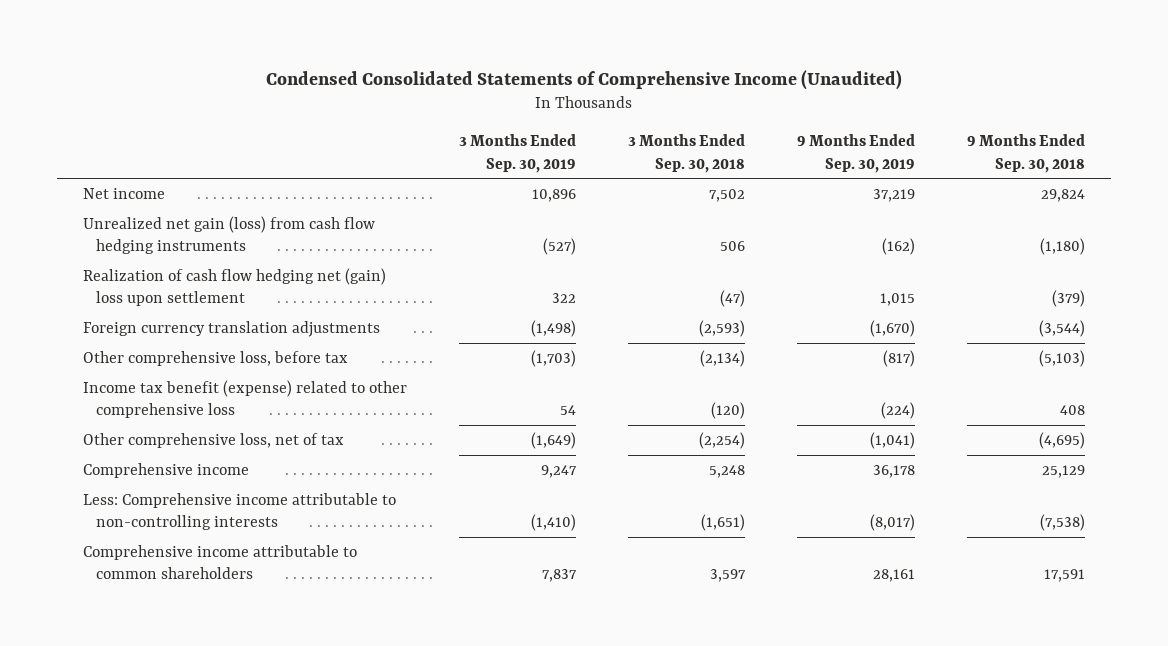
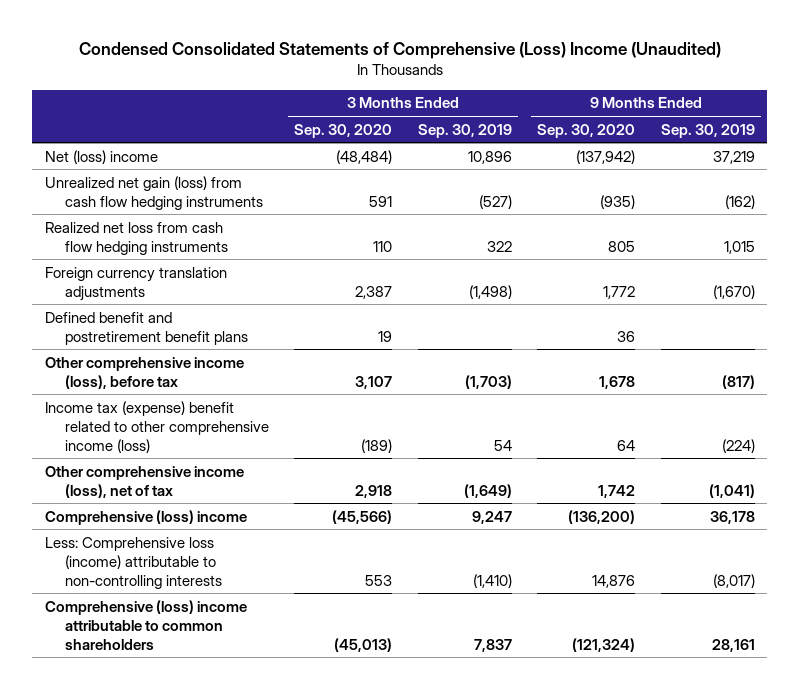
[265,69,902,90] Condensed Consolidated Statements of Comprehensive Income (Unaudited) -> [78,42,721,60] Condensed Consolidated Statements of Comprehensive (Loss) Income (Unaudited)
[627,134,745,173] 3 Months Ended Sep. 30, 2018 -> none
[966,134,1085,173] 9 Months Ended Sep. 30, 2018 -> none
none -> [294,123,393,138] Sep. 30, 2020
none -> [537,123,636,138] Sep. 30, 2020
[82,187,165,199] Net income -> [44,149,158,164] Net (loss) income
[82,267,386,307] Realization of cash flow hedging net (gain) loss upon settlement -> [44,221,228,255] Realized net loss from cash flow hedging instruments
none -> [44,311,248,345] Defined benefit and postretirement benefit plans
[82,350,348,366] Other comprehensive loss, before tax -> [44,356,244,389] Other comprehensive income (loss), before tax
[82,379,407,419] Income tax benefit (expense) related to other comprehensive loss -> [44,400,269,453] Income tax (expense) benefit related to other comprehensive income (loss)
[82,432,344,448] Other comprehensive loss, net of tax -> [44,465,244,498] Other comprehensive income (loss), net of tax
[82,462,249,478] Comprehensive income -> [44,509,247,525] Comprehensive (loss) income
[82,492,396,531] Less: Comprehensive income attributable to non-controlling interests -> [44,536,222,589] Less: Comprehensive loss (income) attributable to non-controlling interests
[82,544,357,580] Comprehensive income attributable to common shareholders -> [44,599,247,650] Comprehensive (loss) income attributable to common shareholders

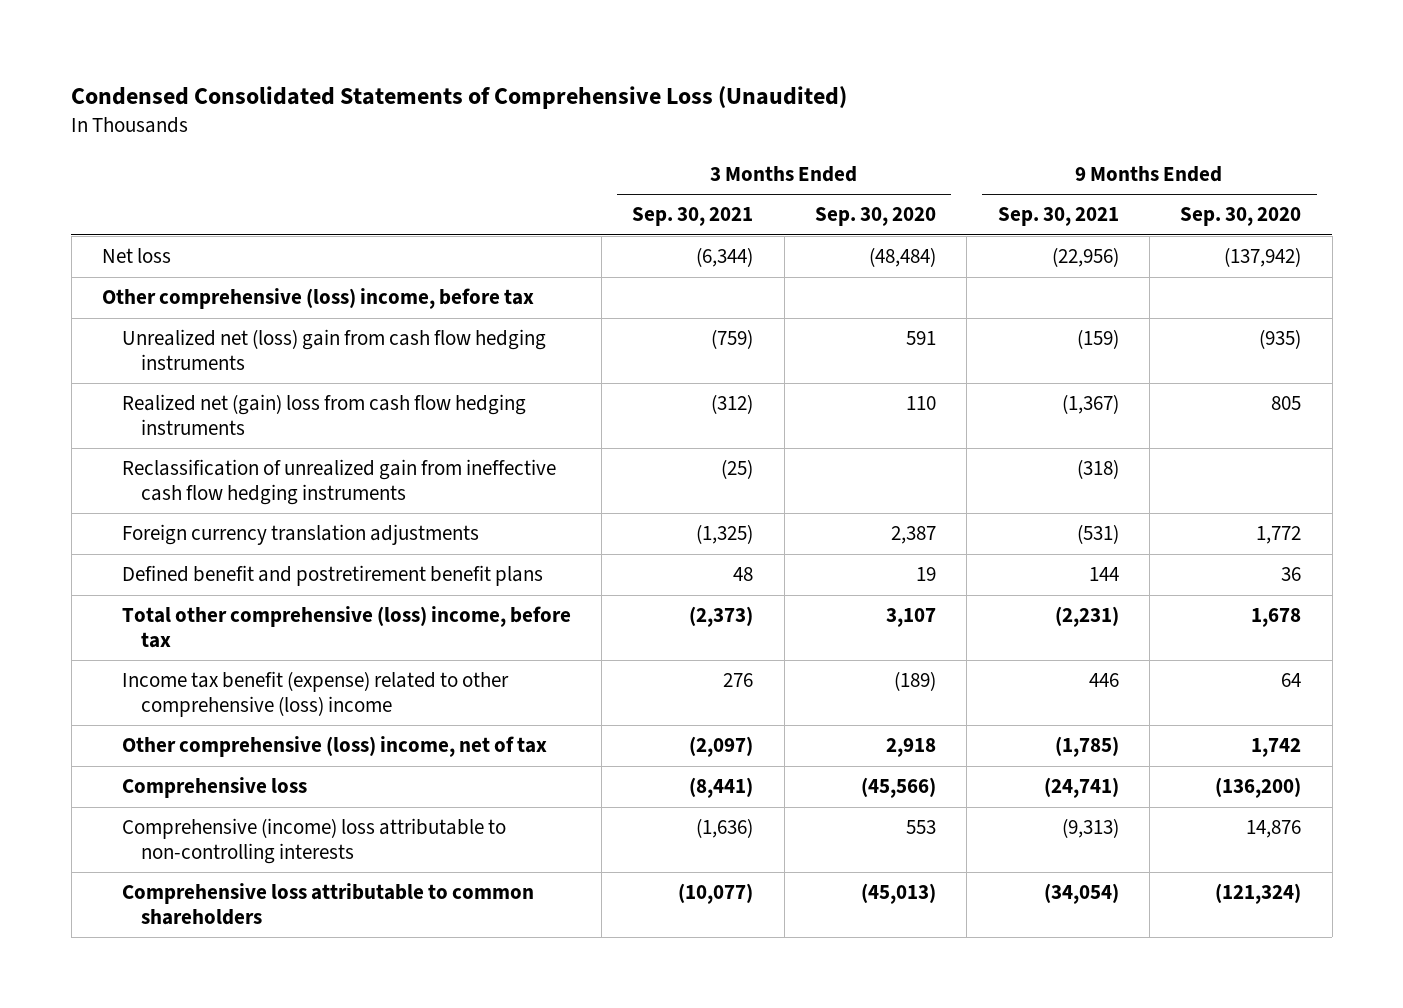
[78,42,721,60] Condensed Consolidated Statements of Comprehensive (Loss) Income (Unaudited) -> [71,85,848,109] Condensed Consolidated Statements of Comprehensive Loss (Unaudited)
[417,123,512,138] Sep. 30, 2019 -> none
[660,123,755,138] Sep. 30, 2019 -> none
none -> [632,207,754,227] Sep. 30, 2021
none -> [997,207,1119,227] Sep. 30, 2021
[44,149,158,164] Net (loss) income -> [102,248,172,264] Net loss
none -> [102,288,535,310] Other comprehensive (loss) income, before tax
[44,175,263,210] Unrealized net gain (loss) from cash flow hedging instruments -> [121,329,546,370] Unrealized net (loss) gain from cash flow hedging instruments
[44,221,228,255] Realized net loss from cash flow hedging instruments -> [121,394,526,435] Realized net (gain) loss from cash flow hedging instruments
none -> [121,459,556,505] Reclassification of unrealized gain from ineffective cash flow hedging instruments
[44,356,244,389] Other comprehensive income (loss), before tax -> [121,606,571,648] Total other comprehensive (loss) income, before tax
[44,400,269,453] Income tax (expense) benefit related to other comprehensive income (loss) -> [121,671,509,717] Income tax benefit (expense) related to other comprehensive (loss) income
[44,465,244,498] Other comprehensive income (loss), net of tax -> [121,736,547,758] Other comprehensive (loss) income, net of tax
[44,509,247,525] Comprehensive (loss) income -> [121,777,307,799] Comprehensive loss
[44,536,222,589] Less: Comprehensive loss (income) attributable to non-controlling interests -> [121,818,506,864] Comprehensive (income) loss attributable to non-controlling interests
[44,599,247,650] Comprehensive (loss) income attributable to common shareholders -> [121,883,534,925] Comprehensive loss attributable to common shareholders

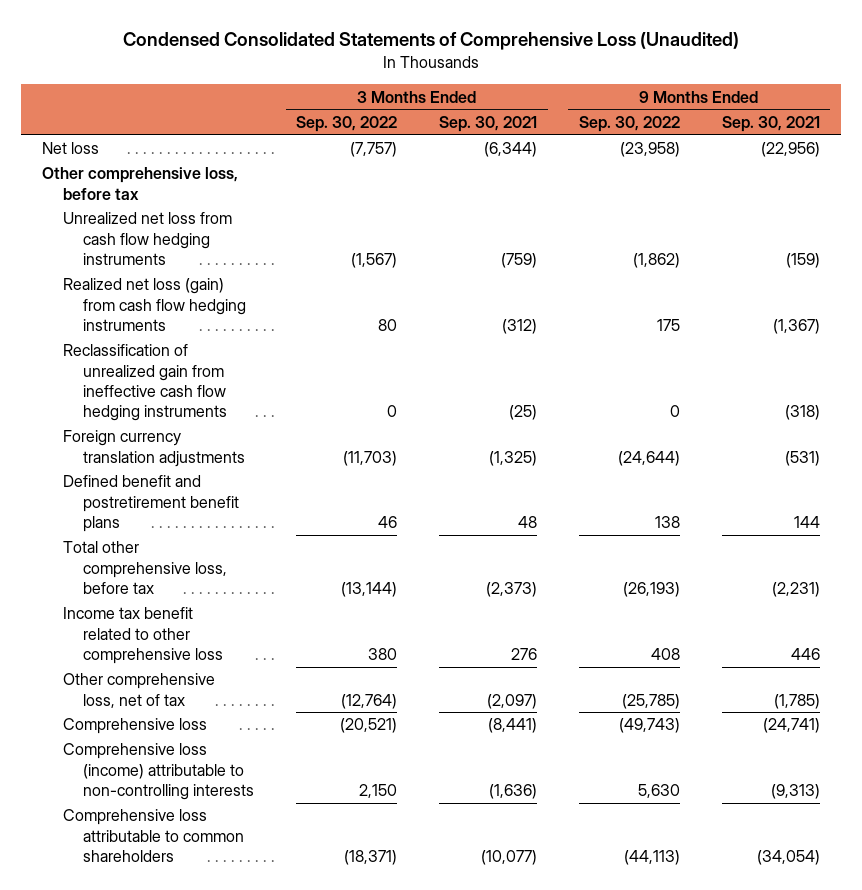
[814,207,936,227] Sep. 30, 2020 -> none
[1180,207,1302,227] Sep. 30, 2020 -> none
none -> [296,115,398,132] Sep. 30, 2022
none -> [578,115,680,132] Sep. 30, 2022
[102,288,535,310] Other comprehensive (loss) income, before tax -> [42,167,239,200] Other comprehensive loss, before tax
[121,329,546,370] Unrealized net (loss) gain from cash flow hedging instruments -> [62,212,232,266] Unrealized net loss from cash flow hedging instruments
[121,394,526,435] Realized net (gain) loss from cash flow hedging instruments -> [62,278,247,332] Realized net loss (gain) from cash flow hedging instruments
[121,606,571,648] Total other comprehensive (loss) income, before tax -> [62,541,228,595] Total other comprehensive loss, before tax
[121,671,509,717] Income tax benefit (expense) related to other comprehensive (loss) income -> [62,607,224,665] Income tax benefit related to other comprehensive loss
[121,736,547,758] Other comprehensive (loss) income, net of tax -> [62,673,215,708] Other comprehensive loss, net of tax
[121,818,506,864] Comprehensive (income) loss attributable to non-controlling interests -> [62,743,255,801] Comprehensive loss (income) attributable to non-controlling interests

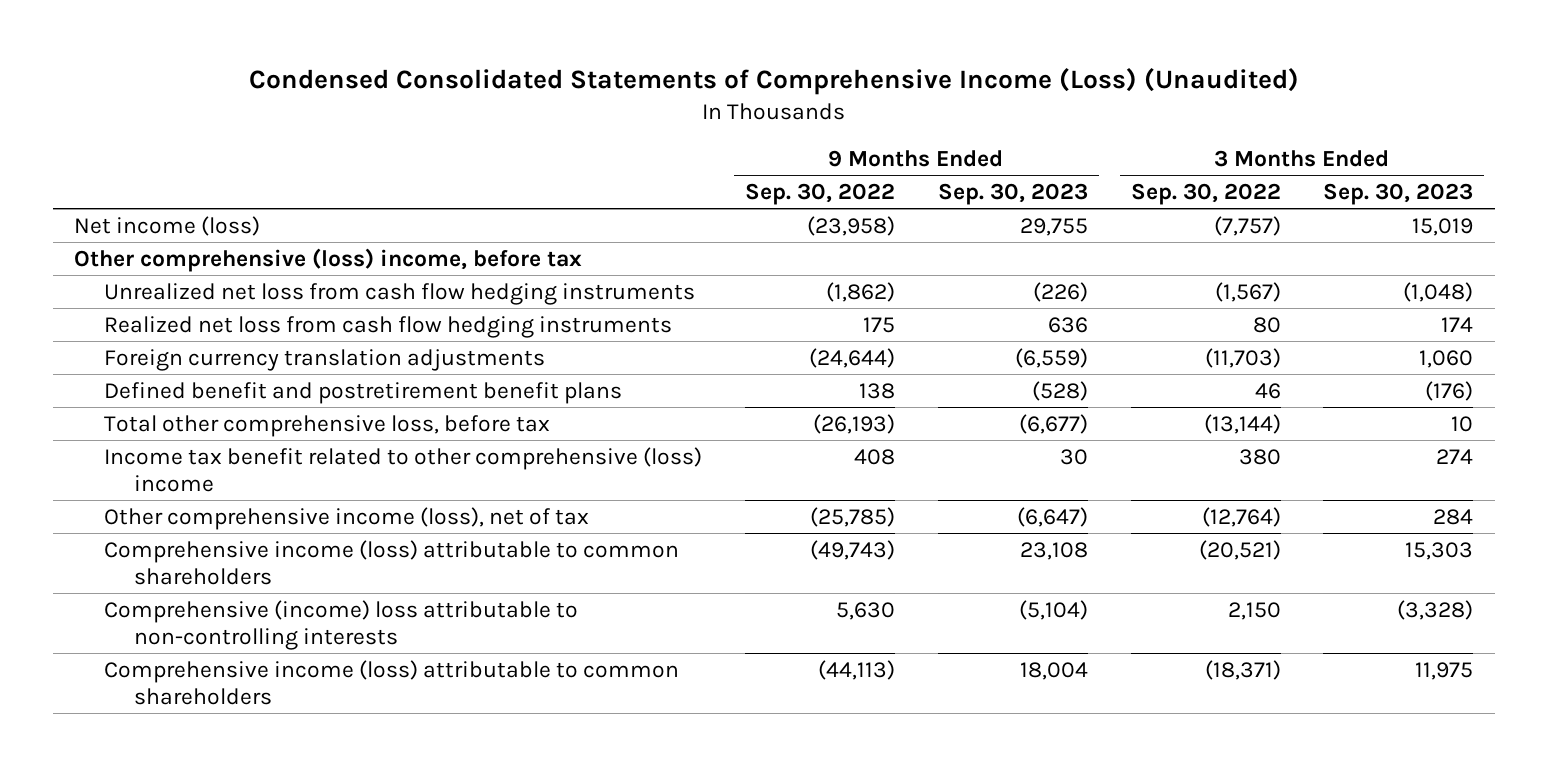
[122,32,739,51] Condensed Consolidated Statements of Comprehensive Loss (Unaudited) -> [248,68,1299,96] Condensed Consolidated Statements of Comprehensive Income (Loss) (Unaudited)
[439,115,538,132] Sep. 30, 2021 -> none
[721,115,820,132] Sep. 30, 2021 -> none
none -> [937,182,1088,205] Sep. 30, 2023
none -> [1323,182,1474,205] Sep. 30, 2023
[42,142,100,155] Net loss -> [74,215,261,236] Net income (loss)
[42,167,239,200] Other comprehensive loss, before tax -> [74,247,583,272] Other comprehensive (loss) income, before tax
[62,344,228,422] Reclassification of unrealized gain from ineffective cash flow hedging instruments -> none
[62,278,247,332] Realized net loss (gain) from cash flow hedging instruments -> [104,315,673,338] Realized net loss from cash flow hedging instruments
[62,607,224,665] Income tax benefit related to other comprehensive loss -> [104,446,703,492] Income tax benefit related to other comprehensive (loss) income
[62,673,215,708] Other comprehensive loss, net of tax -> [104,506,590,530] Other comprehensive income (loss), net of tax
[62,718,207,735] Comprehensive loss -> [104,539,680,585] Comprehensive income (loss) attributable to common shareholders
[62,743,255,801] Comprehensive loss (income) attributable to non-controlling interests -> [104,599,579,650] Comprehensive (income) loss attributable to non-controlling interests
[62,809,245,863] Comprehensive loss attributable to common shareholders -> [104,659,680,705] Comprehensive income (loss) attributable to common shareholders

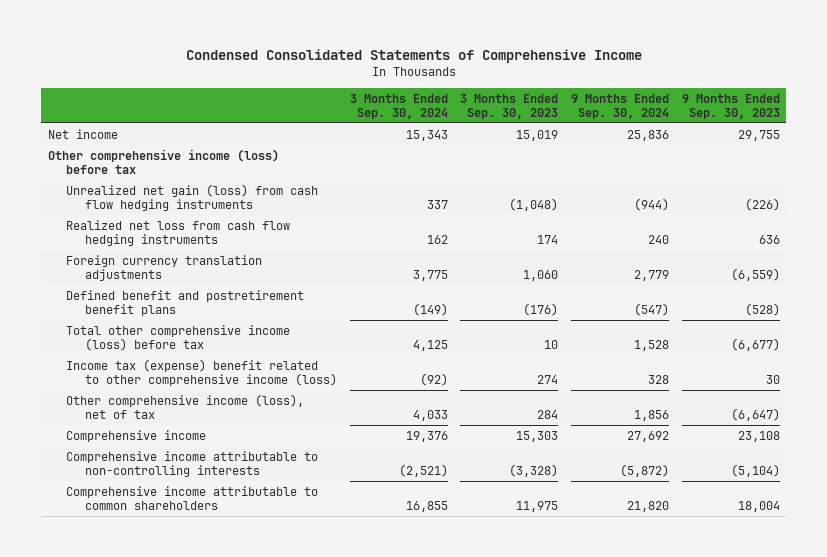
[248,68,1299,96] Condensed Consolidated Statements of Comprehensive Income (Loss) (Unaudited) -> [185,48,642,63] Condensed Consolidated Statements of Comprehensive Income
[745,182,896,205] Sep. 30, 2022 -> none
[1130,182,1281,205] Sep. 30, 2022 -> none
none -> [349,93,448,119] 3 Months Ended Sep. 30, 2024
none -> [571,93,670,119] 9 Months Ended Sep. 30, 2024
[74,215,261,236] Net income (loss) -> [47,128,118,139] Net income
[74,247,583,272] Other comprehensive (loss) income, before tax -> [47,148,279,174] Other comprehensive income (loss) before tax
[104,282,696,305] Unrealized net loss from cash flow hedging instruments -> [66,183,319,211] Unrealized net gain (loss) from cash flow hedging instruments
[104,414,551,437] Total other comprehensive loss, before tax -> [66,324,291,351] Total other comprehensive income (loss) before tax
[104,446,703,492] Income tax benefit related to other comprehensive (loss) income -> [66,358,338,386] Income tax (expense) benefit related to other comprehensive income (loss)
[104,539,680,585] Comprehensive income (loss) attributable to common shareholders -> [66,429,207,442] Comprehensive income
[104,599,579,650] Comprehensive (income) loss attributable to non-controlling interests -> [66,450,319,477] Comprehensive income attributable to non-controlling interests
[104,659,680,705] Comprehensive income (loss) attributable to common shareholders -> [66,485,319,510] Comprehensive income attributable to common shareholders

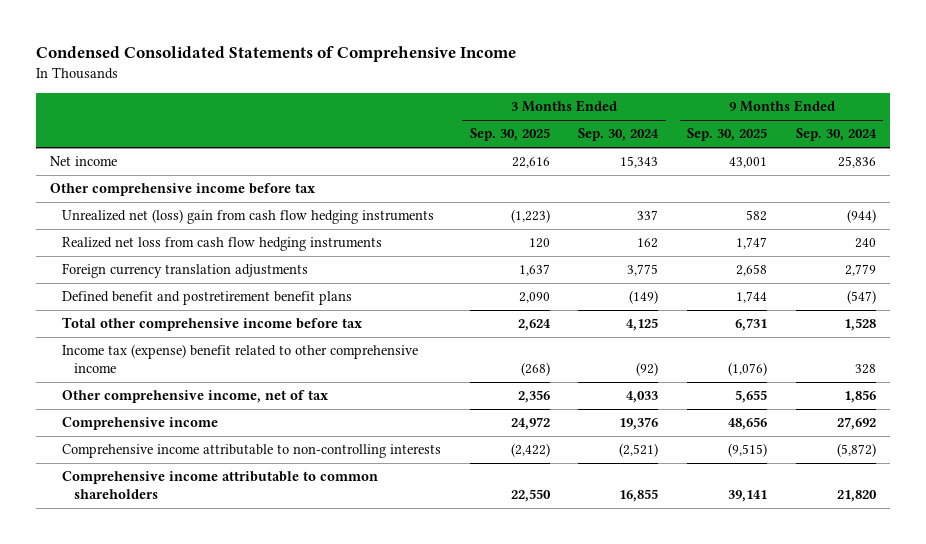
[460,93,559,119] 3 Months Ended Sep. 30, 2023 -> none
[681,93,780,119] 9 Months Ended Sep. 30, 2023 -> none
none -> [469,128,550,142] Sep. 30, 2025
none -> [687,128,768,142] Sep. 30, 2025
[47,148,279,174] Other comprehensive income (loss) before tax -> [49,183,315,197] Other comprehensive income before tax
[66,183,319,211] Unrealized net gain (loss) from cash flow hedging instruments -> [61,209,434,225] Unrealized net (loss) gain from cash flow hedging instruments
[66,324,291,351] Total other comprehensive income (loss) before tax -> [61,317,362,332] Total other comprehensive income before tax
[66,358,338,386] Income tax (expense) benefit related to other comprehensive income (loss) -> [61,344,418,374] Income tax (expense) benefit related to other comprehensive income
[66,393,305,419] Other comprehensive income (loss), net of tax -> [61,390,328,404] Other comprehensive income, net of tax

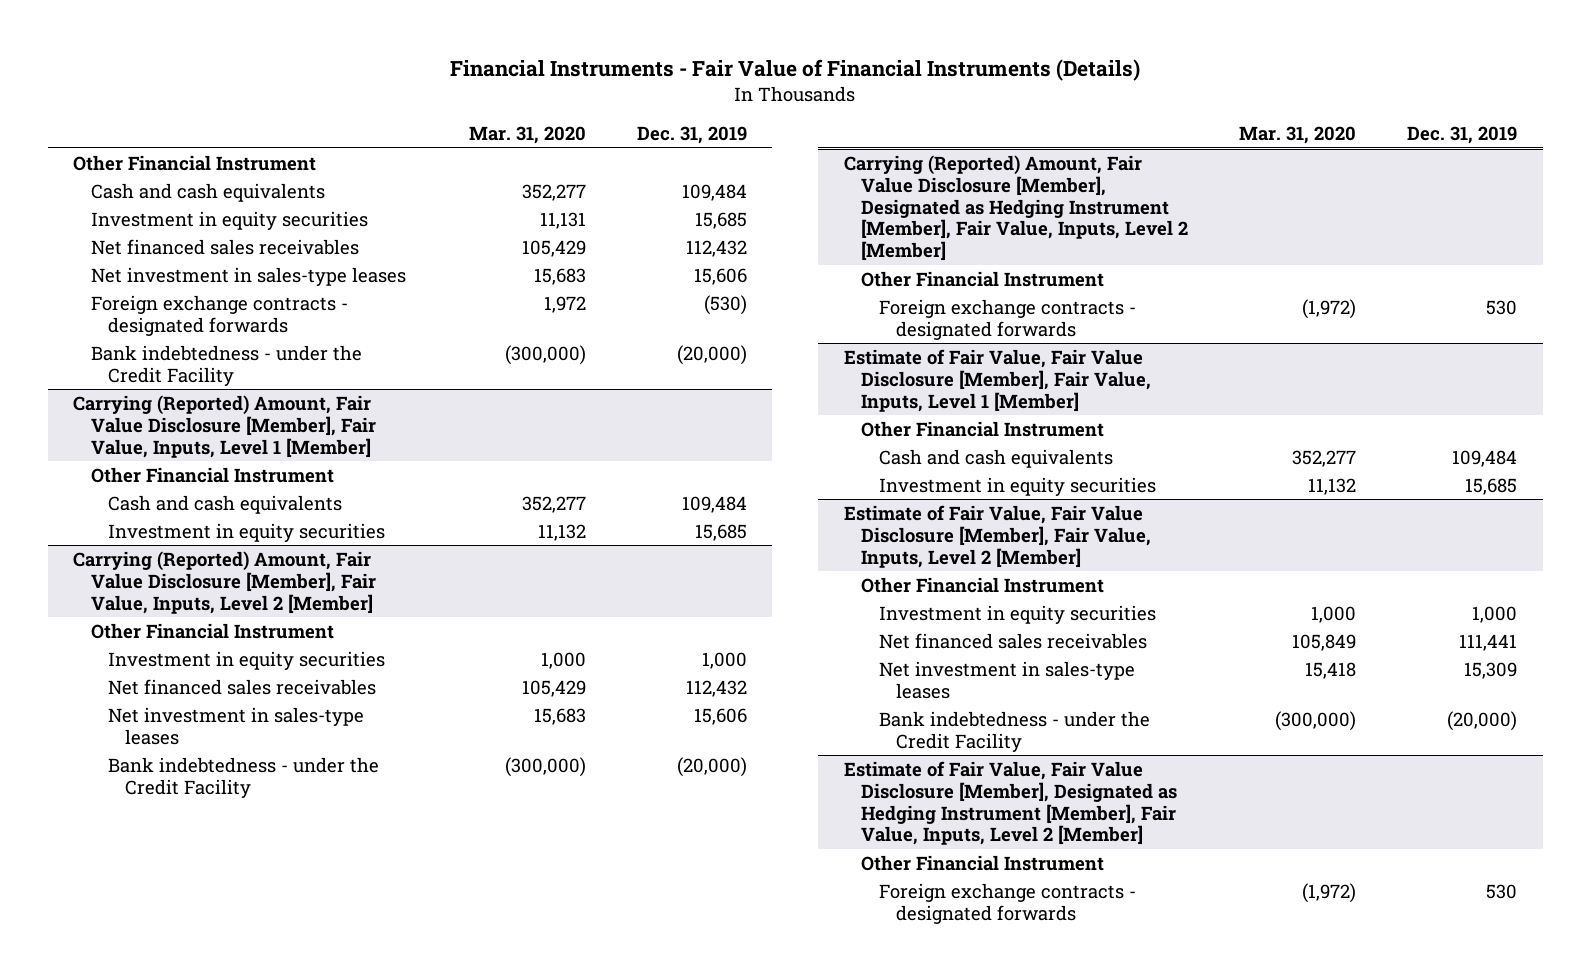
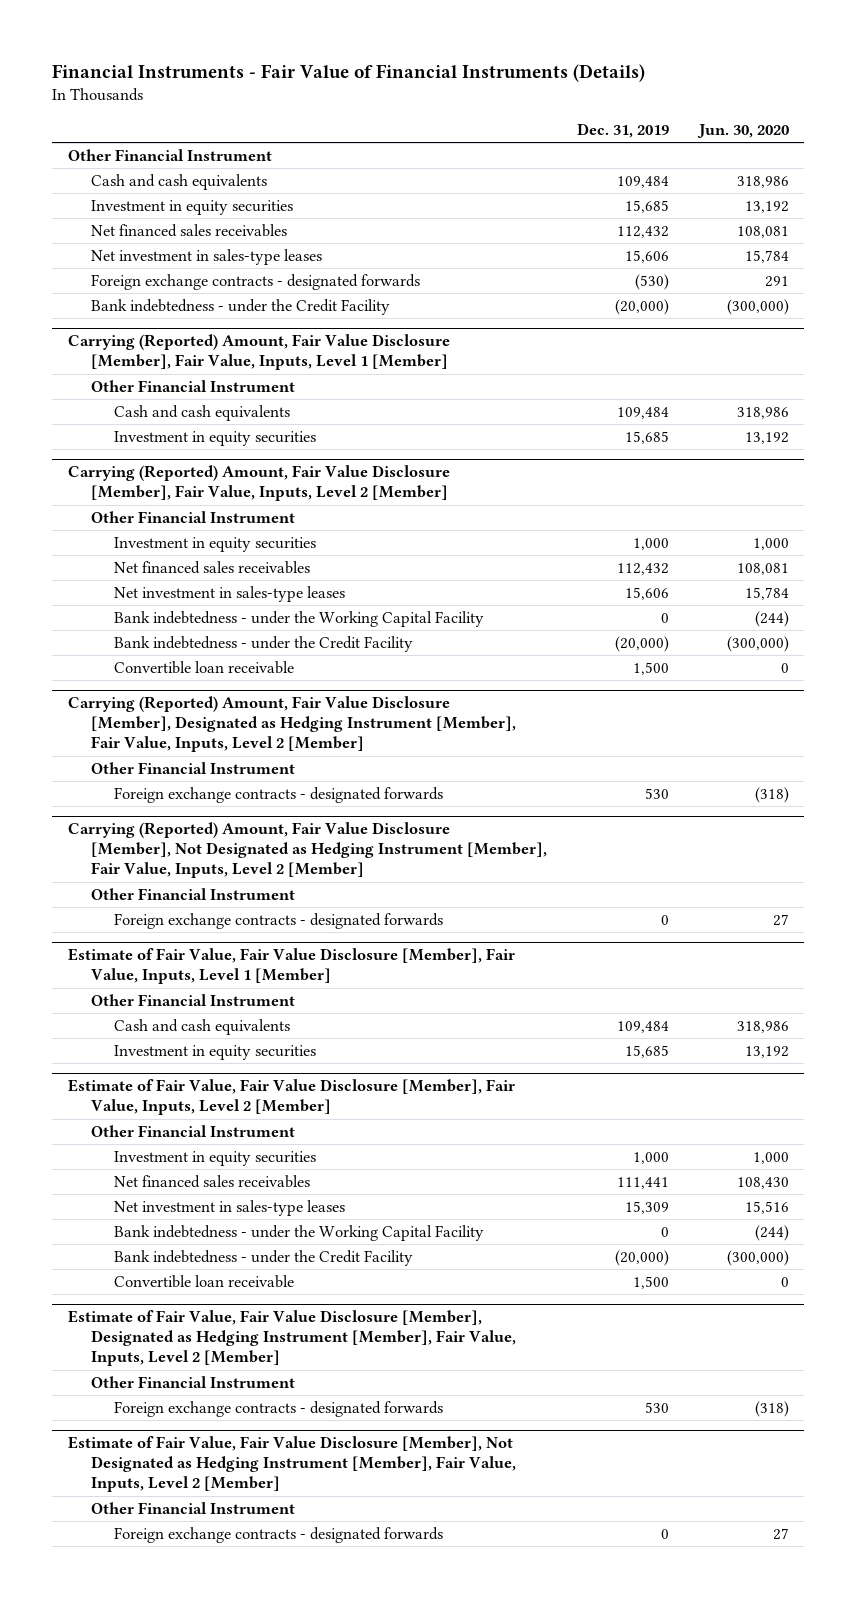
[468,126,586,145] Mar. 31, 2020 -> none
none -> [697,123,790,138] Jun. 30, 2020
none -> [114,611,485,628] Bank indebtedness - under the Working Capital Facility
none -> [114,661,295,675] Convertible loan receivable
none -> [67,822,547,879] Carrying (Reported) Amount, Fair Value Disclosure [Member], Not Designated as Hedging Instrument [Member], Fair Value, Inputs, Level 2 [Member]
none -> [90,888,295,901] Other Financial Instrument
none -> [114,913,444,930] Foreign exchange contracts - designated forwards
none -> [114,1225,485,1242] Bank indebtedness - under the Working Capital Facility
none -> [114,1275,295,1289] Convertible loan receivable
none -> [67,1436,516,1493] Estimate of Fair Value, Fair Value Disclosure [Member], Not Designated as Hedging Instrument [Member], Fair Value, Inputs, Level 2 [Member]
none -> [90,1502,295,1515] Other Financial Instrument
none -> [114,1527,444,1544] Foreign exchange contracts - designated forwards

